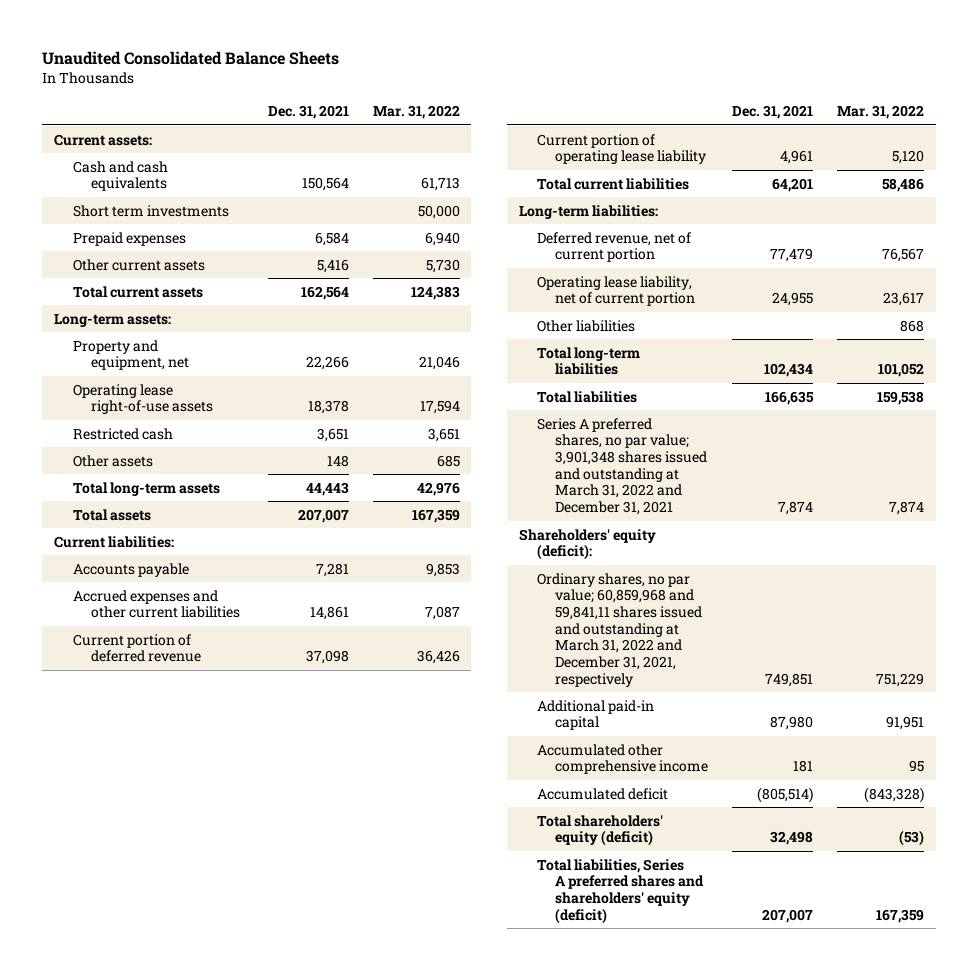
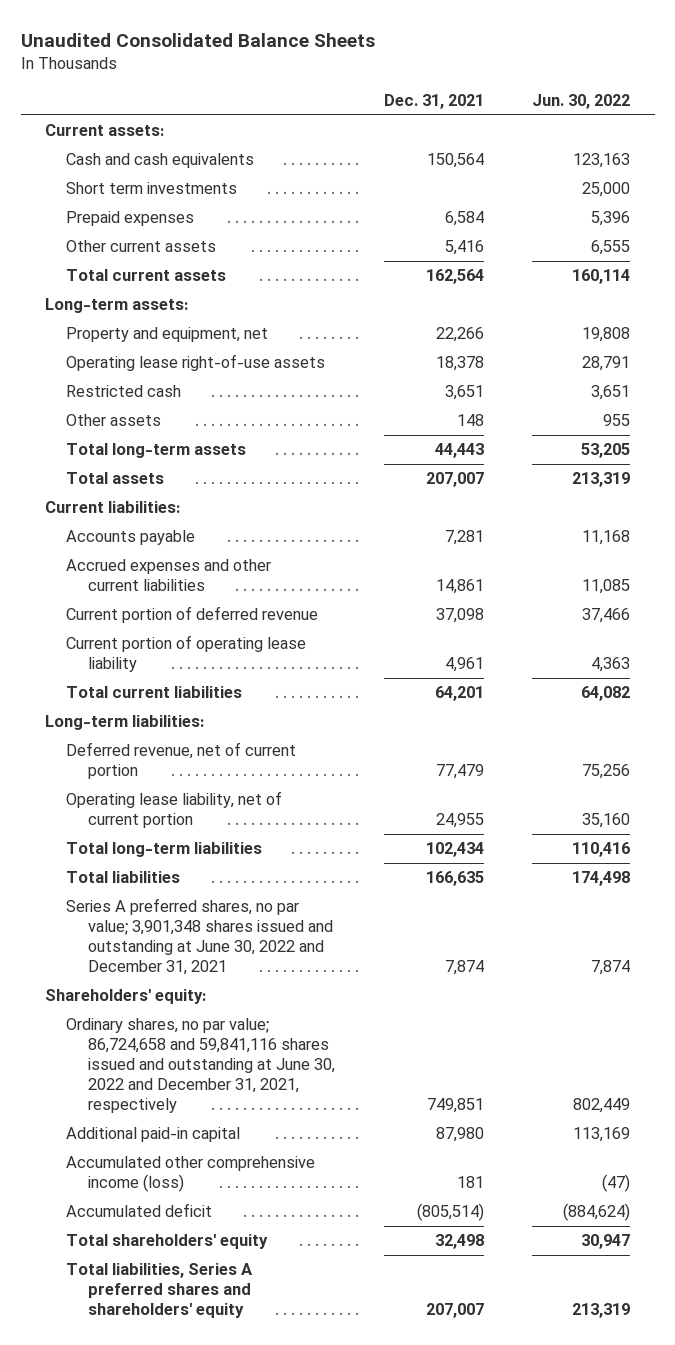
[372,105,460,120] Mar. 31, 2022 -> none
none -> [532,94,631,110] Jun. 30, 2022
[537,319,636,332] Other liabilities -> none
[537,417,708,516] Series A preferred shares, no par value; 3,901,348 shares issued and outstanding at March 31, 2022 and December 31, 2021 -> [66,898,333,976] Series A preferred shares, no par value; 3,901,348 shares issued and outstanding at June 30, 2022 and December 31, 2021
[518,528,656,561] Shareholders' equity (deficit): -> [45,989,207,1005] Shareholders' equity:
[537,572,703,687] Ordinary shares, no par value; 60,859,968 and 59,841,11 shares issued and outstanding at March 31, 2022 and December 31, 2021, respectively -> [66,1018,335,1113] Ordinary shares, no par value; 86,724,658 and 59,841,116 shares issued and outstanding at June 30, 2022 and December 31, 2021, respectively
[537,743,709,775] Accumulated other comprehensive income -> [66,1156,316,1193] Accumulated other comprehensive income (loss)
[537,814,664,847] Total shareholders' equity (deficit) -> [66,1234,269,1250] Total shareholders' equity
[537,858,705,924] Total liabilities, Series A preferred shares and shareholders' equity (deficit) -> [66,1263,254,1319] Total liabilities, Series A preferred shares and shareholders' equity

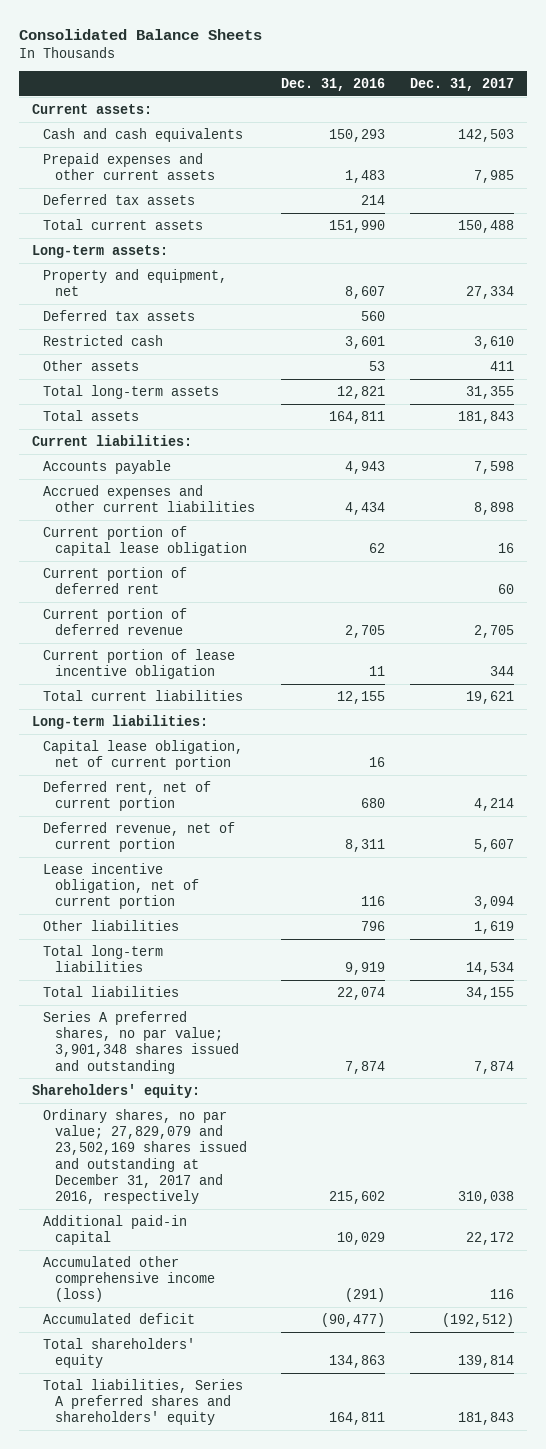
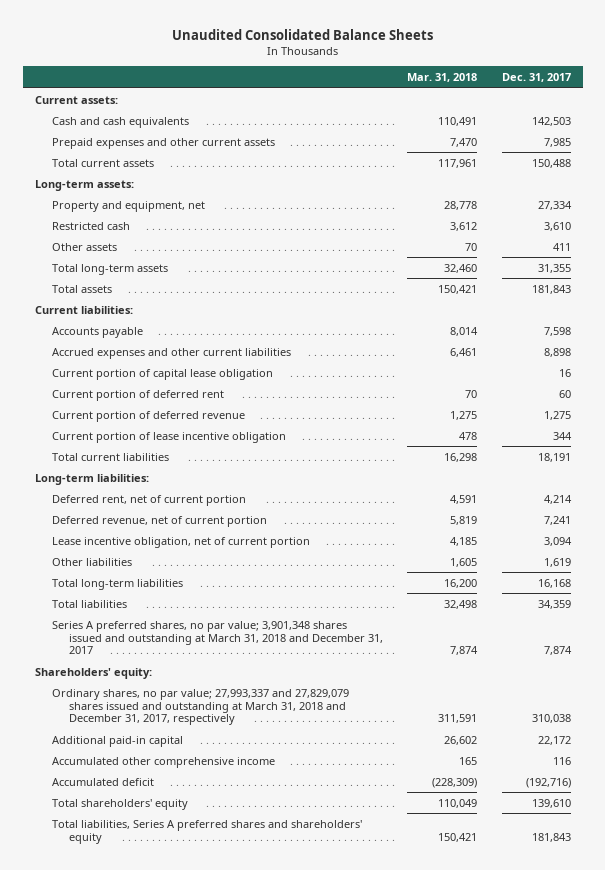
[18,28,262,40] Consolidated Balance Sheets -> [171,28,433,40] Unaudited Consolidated Balance Sheets
[280,78,385,92] Dec. 31, 2016 -> none
none -> [407,72,478,82] Mar. 31, 2018
[43,193,196,205] Deferred tax assets -> none
[43,309,196,321] Deferred tax assets -> none
[474,624,515,638] 2,705 -> [543,410,571,420] 1,275
[466,690,515,704] 19,621 -> [537,452,571,462] 18,191
[43,739,244,770] Capital lease obligation, net of current portion -> none
[474,838,515,852] 5,607 -> [543,515,571,525] 7,241
[466,961,515,975] 14,534 -> [537,578,571,588] 16,168
[466,986,515,1000] 34,155 -> [537,599,571,609] 34,359
[43,1010,240,1074] Series A preferred shares, no par value; 3,901,348 shares issued and outstanding -> [51,620,384,655] Series A preferred shares, no par value; 3,901,348 shares issued and outstanding at March 31, 2018 and December 31, 2017
[43,1108,248,1205] Ordinary shares, no par value; 27,829,079 and 23,502,169 shares issued and outstanding at December 31, 2017 and 2016, respectively -> [51,688,349,726] Ordinary shares, no par value; 27,993,337 and 27,829,079 shares issued and outstanding at March 31, 2018 and December 31, 2017, respectively
[43,1255,216,1303] Accumulated other comprehensive income (loss) -> [51,756,275,768] Accumulated other comprehensive income
[442,1312,515,1327] (192,512) -> [525,777,571,788] (192,716)
[458,1354,515,1368] 139,814 -> [531,798,571,808] 139,610

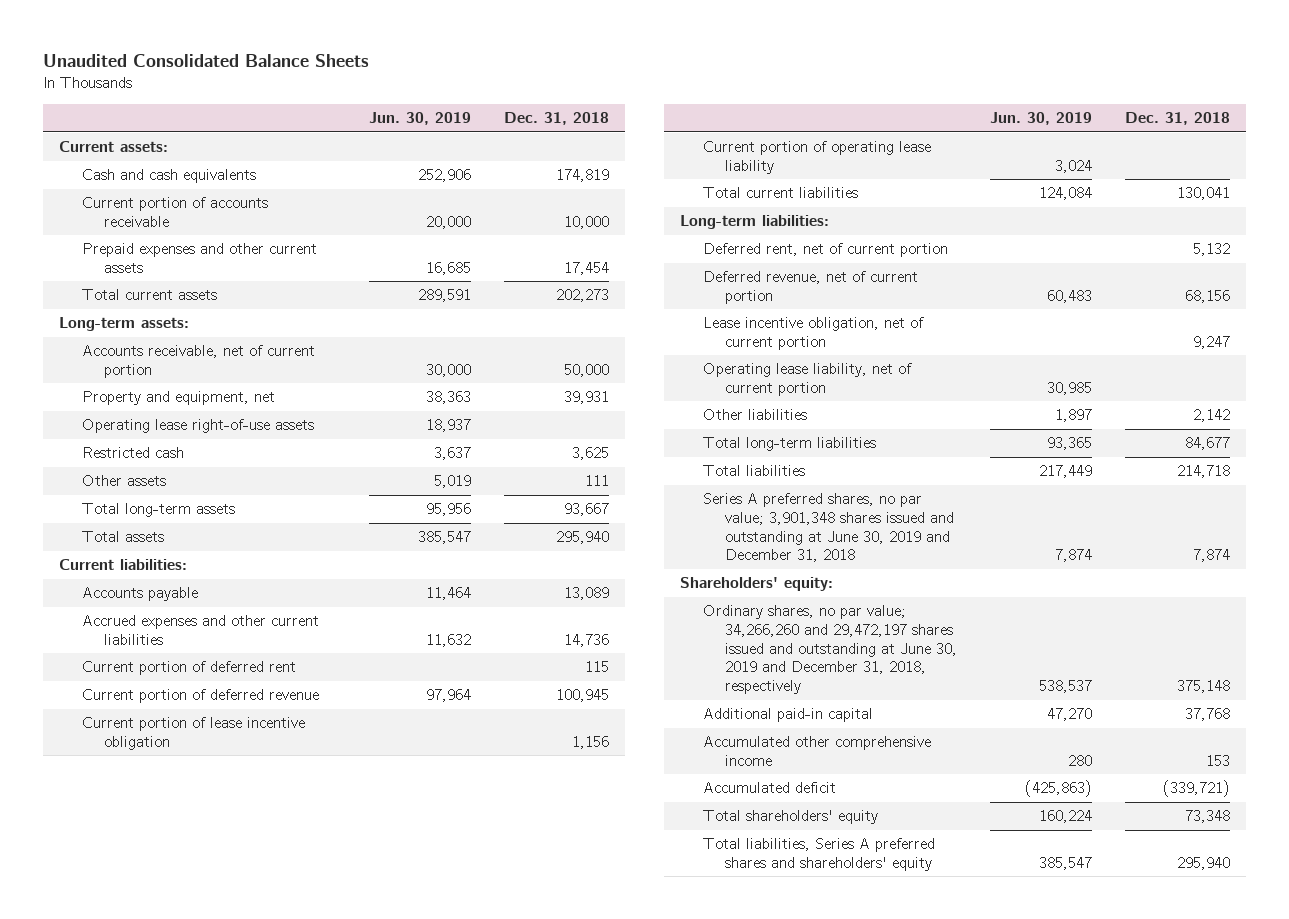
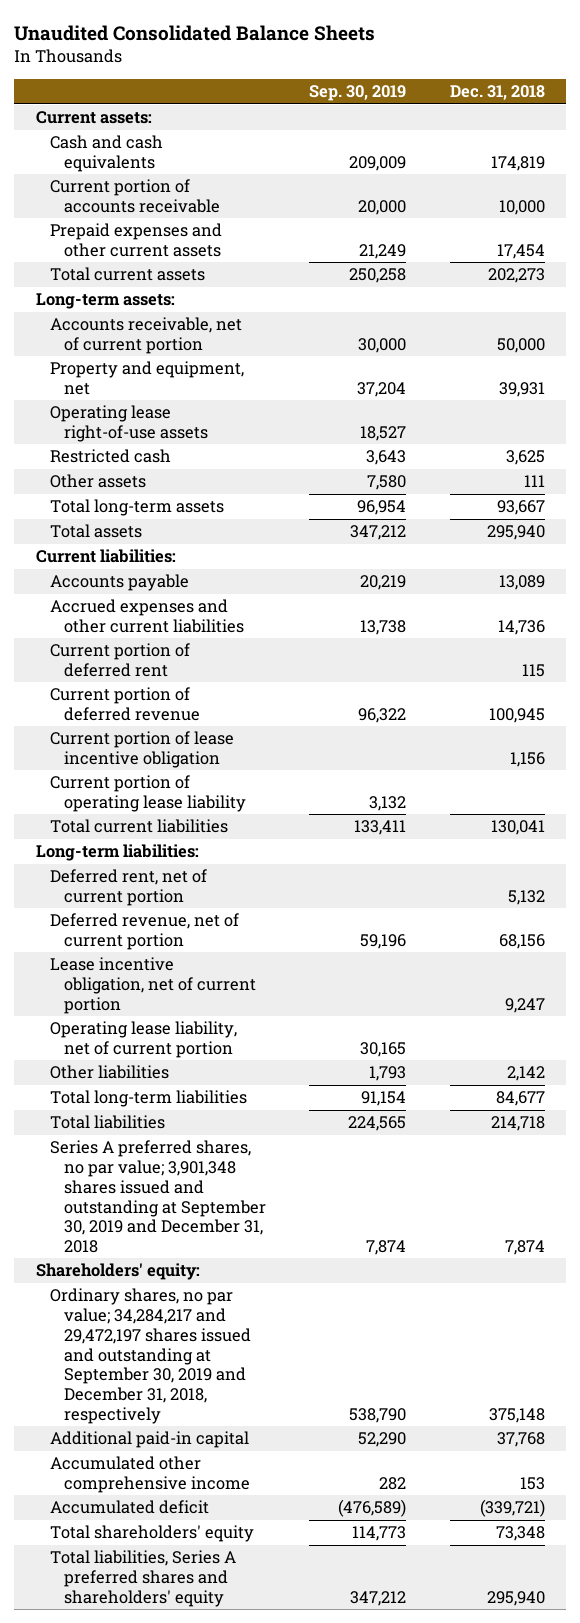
[368,112,471,126] Jun. 30, 2019 -> none
none -> [309,85,407,102] Sep. 30, 2019
[702,493,955,563] Series A preferred shares, no par value; 3,901,348 shares issued and outstanding at June 30, 2019 and December 31, 2018 -> [49,1140,266,1254] Series A preferred shares, no par value; 3,901,348 shares issued and outstanding at September 30, 2019 and December 31, 2018
[702,605,958,695] Ordinary shares, no par value; 34,266,260 and 29,472,197 shares issued and outstanding at June 30, 2019 and December 31, 2018, respectively -> [49,1288,251,1424] Ordinary shares, no par value; 34,284,217 and 29,472,197 shares issued and outstanding at September 30, 2019 and December 31, 2018, respectively

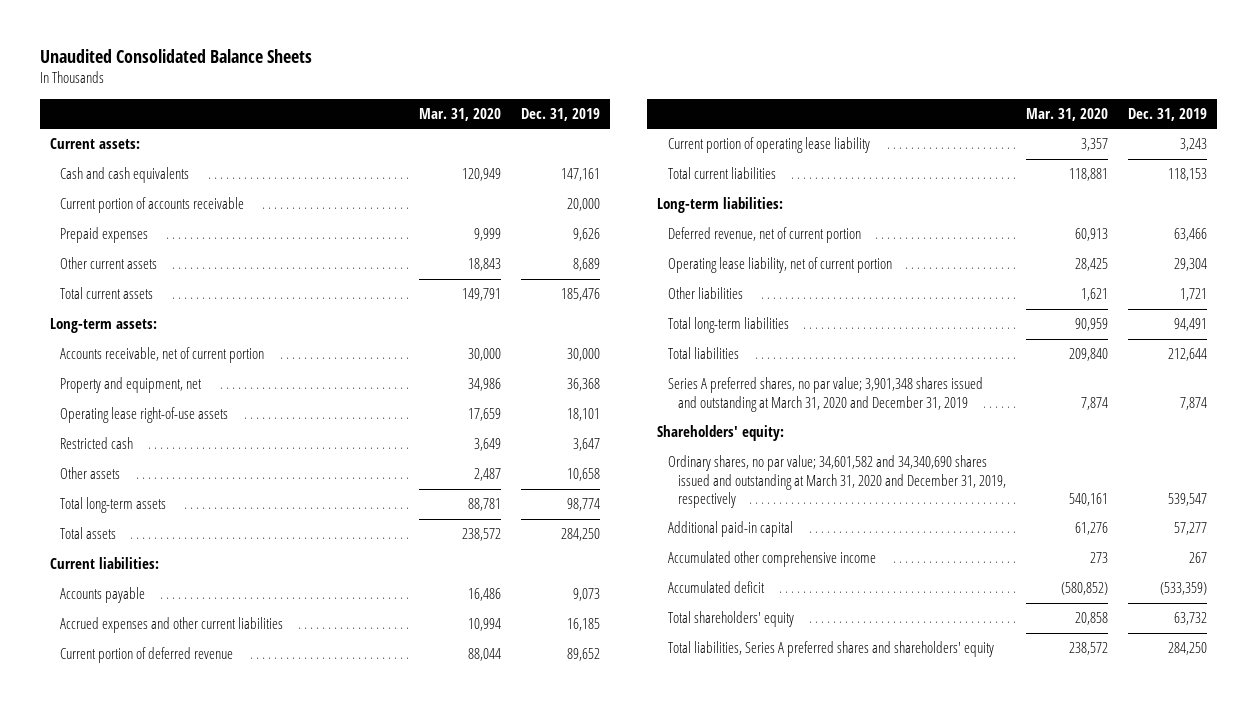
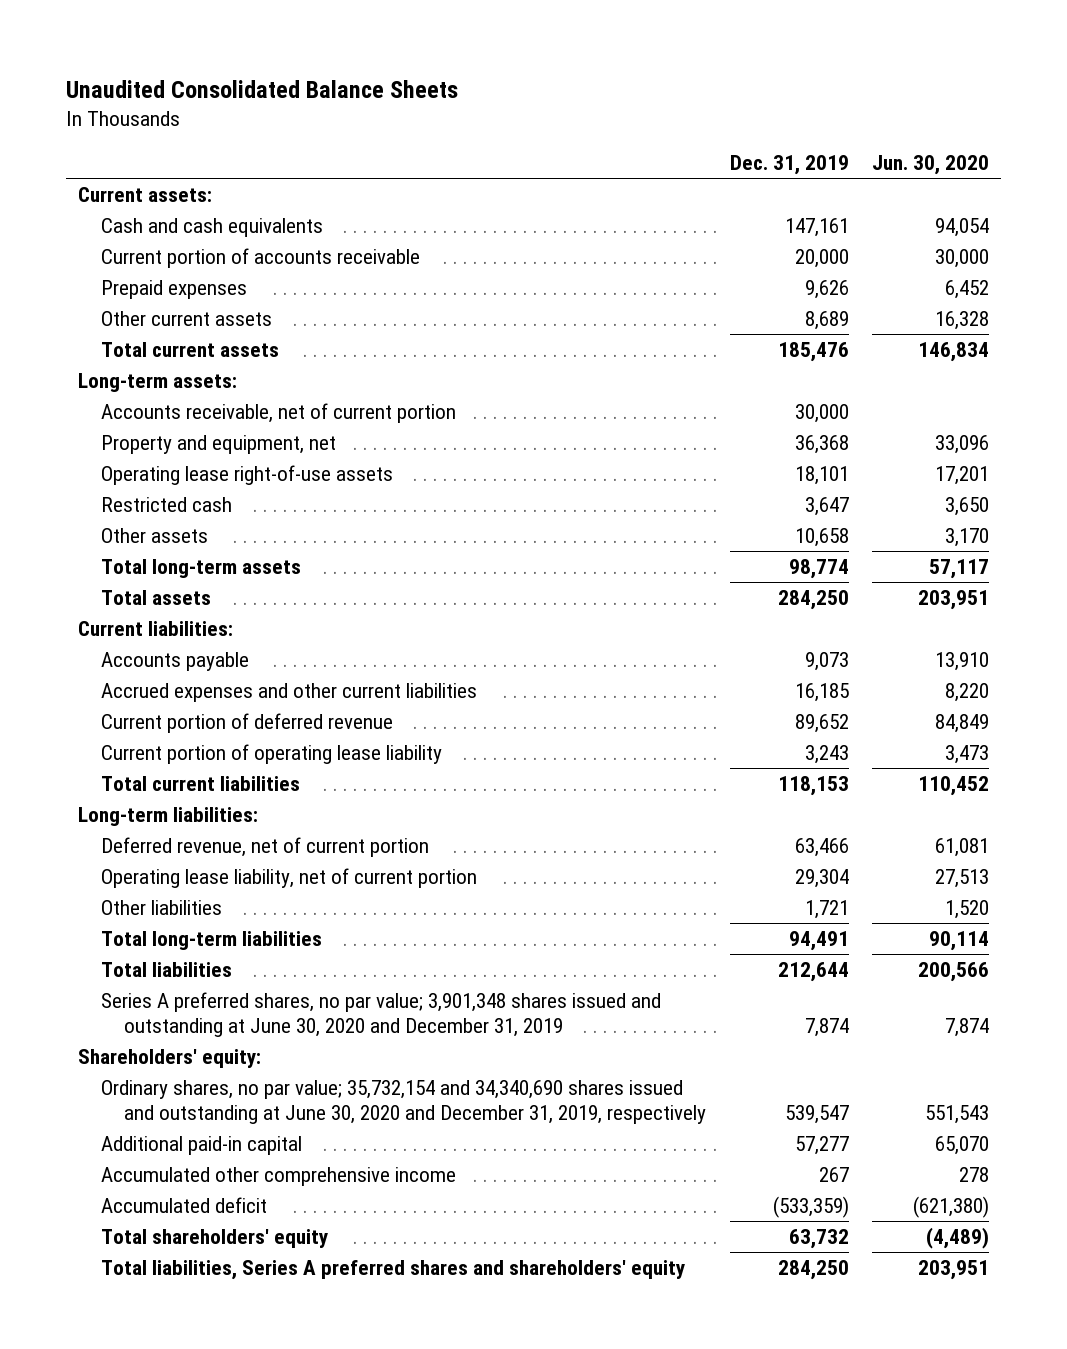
[418,107,501,121] Mar. 31, 2020 -> none
none -> [872,155,990,176] Jun. 30, 2020
[667,377,983,412] Series A preferred shares, no par value; 3,901,348 shares issued and outstanding at March 31, 2020 and December 31, 2019 -> [101,991,662,1037] Series A preferred shares, no par value; 3,901,348 shares issued and outstanding at June 30, 2020 and December 31, 2019
[667,455,1007,508] Ordinary shares, no par value; 34,601,582 and 34,340,690 shares issued and outstanding at March 31, 2020 and December 31, 2019, respectively -> [101,1079,707,1124] Ordinary shares, no par value; 35,732,154 and 34,340,690 shares issued and outstanding at June 30, 2020 and December 31, 2019, respectively

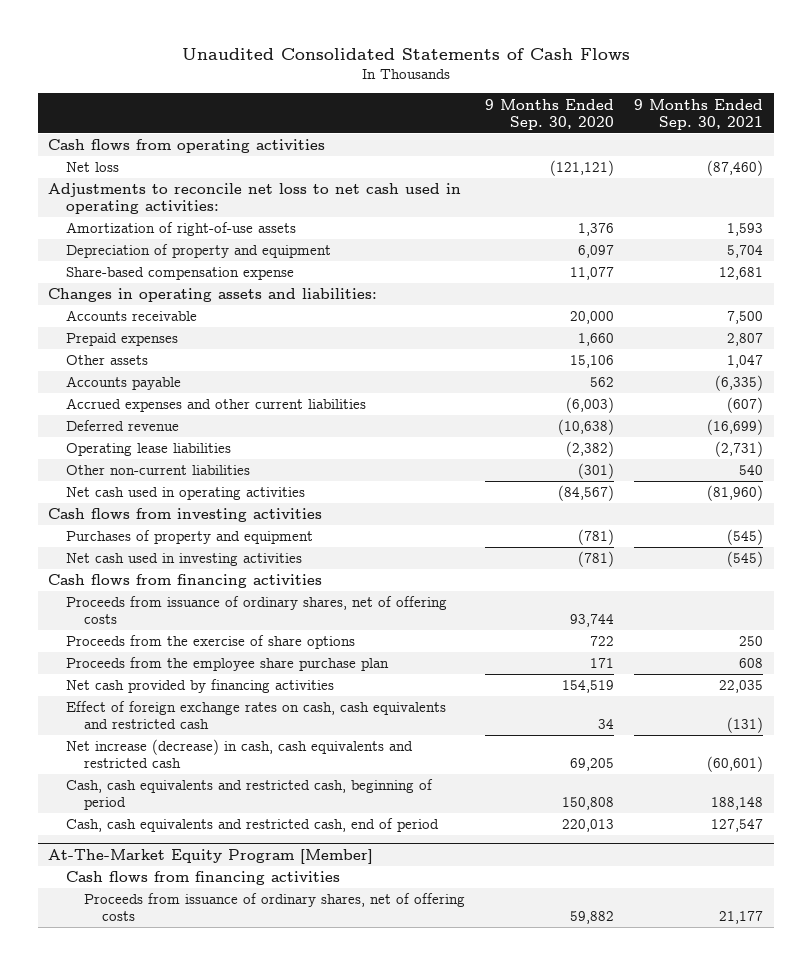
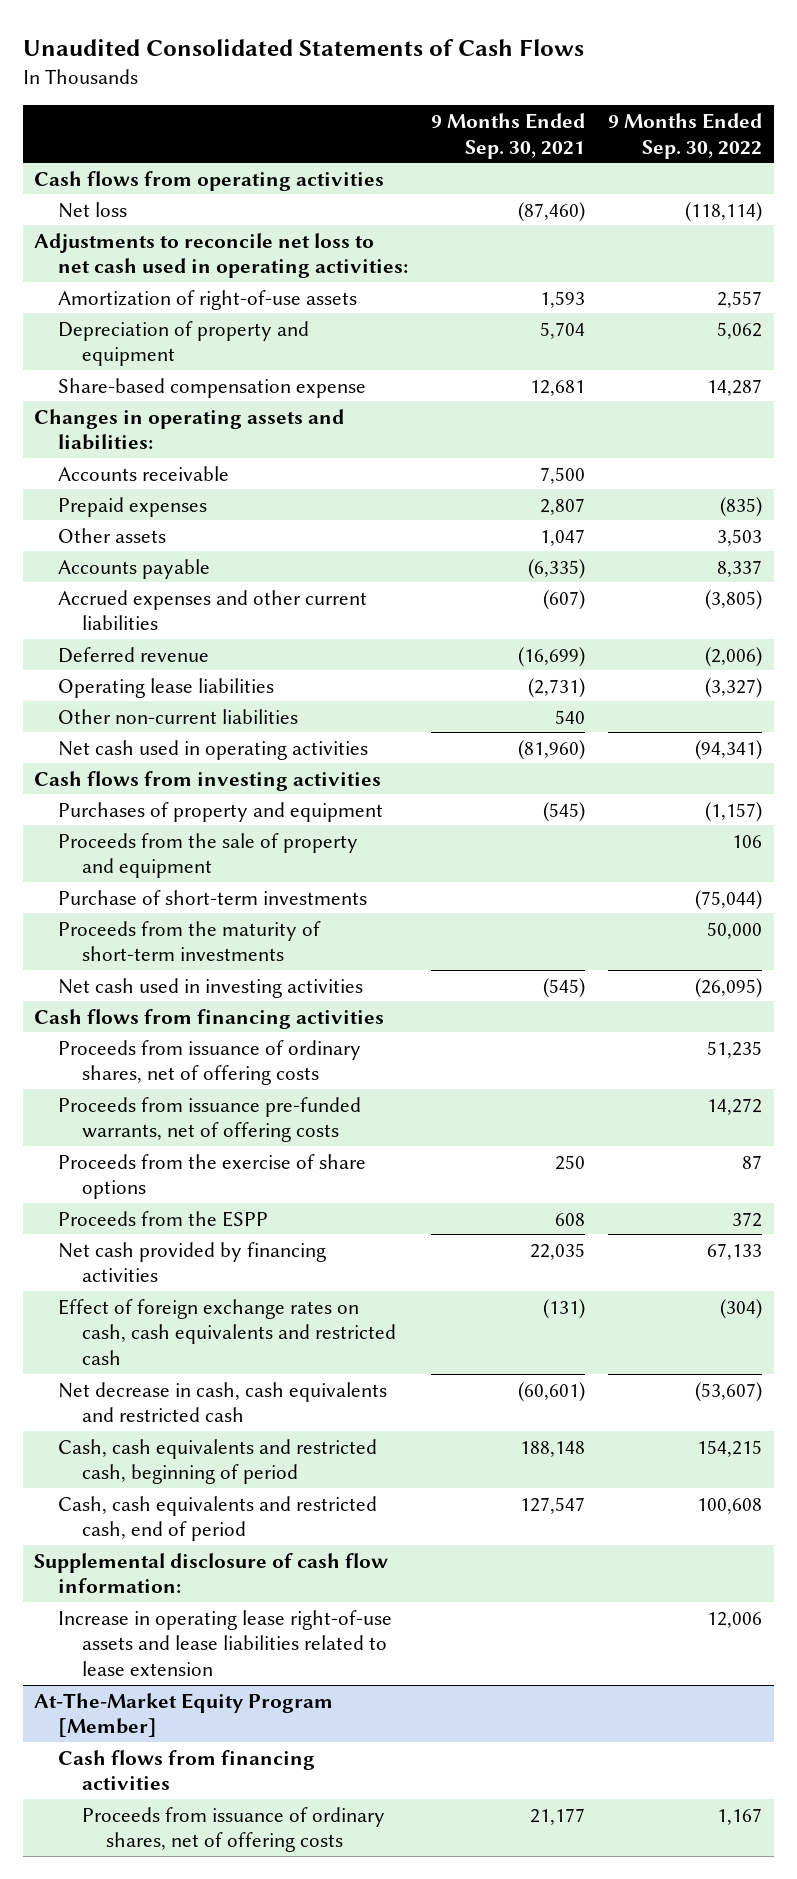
[485,98,615,130] 9 Months Ended Sep. 30, 2020 -> none
none -> [608,112,763,159] 9 Months Ended Sep. 30, 2022
none -> [58,832,359,879] Proceeds from the sale of property and equipment
none -> [58,889,368,905] Purchase of short-term investments
none -> [58,920,322,962] Proceeds from the maturity of short-term investments
none -> [58,1096,362,1143] Proceeds from issuance pre-funded warrants, net of offering costs
[65,657,389,672] Proceeds from the employee share purchase plan -> [58,1210,269,1227] Proceeds from the ESPP
[65,739,413,769] Net increase (decrease) in cash, cash equivalents and restricted cash -> [58,1381,388,1423] Net decrease in cash, cash equivalents and restricted cash
none -> [34,1552,389,1594] Supplemental disclosure of cash flow information:
none -> [58,1609,393,1677] Increase in operating lease right-of-use assets and lease liabilities related to lease extension

